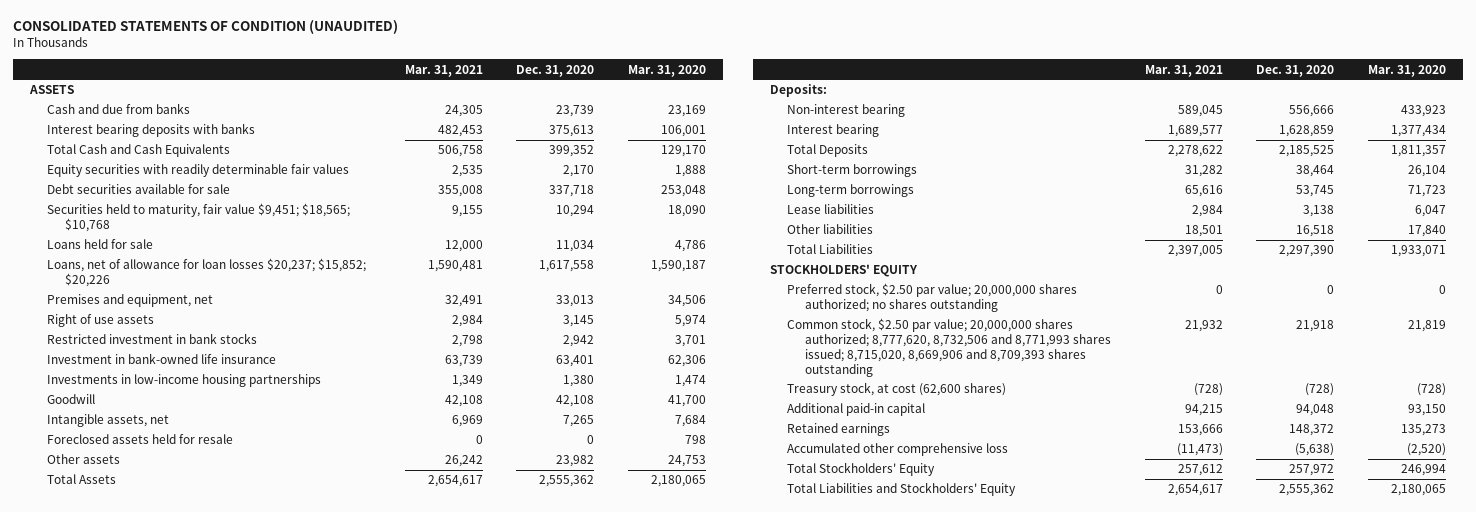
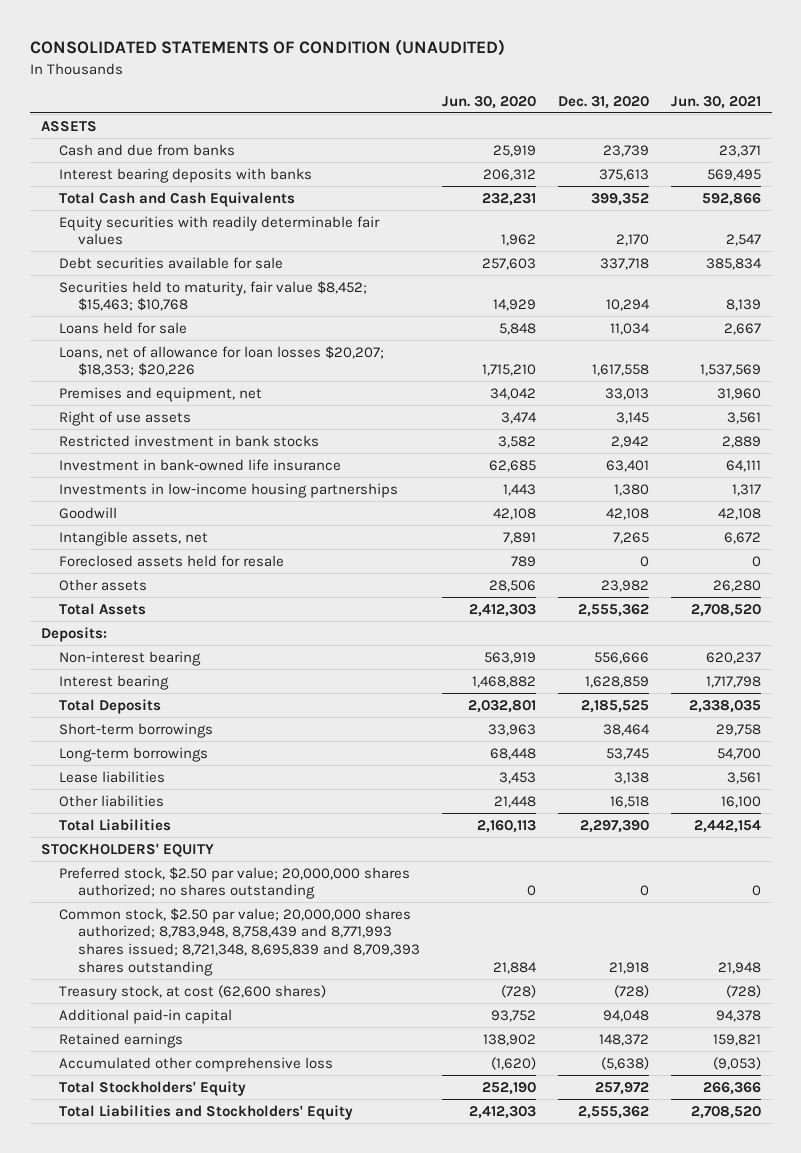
[404,64,483,77] Mar. 31, 2021 -> none
[628,64,707,77] Mar. 31, 2020 -> none
none -> [442,95,537,109] Jun. 30, 2020
none -> [670,95,761,109] Jun. 30, 2021
[47,203,351,232] Securities held to maturity, fair value $9,451; $18,565; $10,768 -> [59,280,368,312] Securities held to maturity, fair value $8,452; $15,463; $10,768
[47,258,367,287] Loans, net of allowance for loan losses $20,237; $15,852; $20,226 -> [59,345,385,377] Loans, net of allowance for loan losses $20,207; $18,353; $20,226
[787,318,1112,377] Common stock, $2.50 par value; 20,000,000 shares authorized; 8,777,620, 8,732,506 and 8,771,993 shares issued; 8,715,020, 8,669,906 and 8,709,393 shares outstanding -> [59,907,421,976] Common stock, $2.50 par value; 20,000,000 shares authorized; 8,783,948, 8,758,439 and 8,771,993 shares issued; 8,721,348, 8,695,839 and 8,709,393 shares outstanding

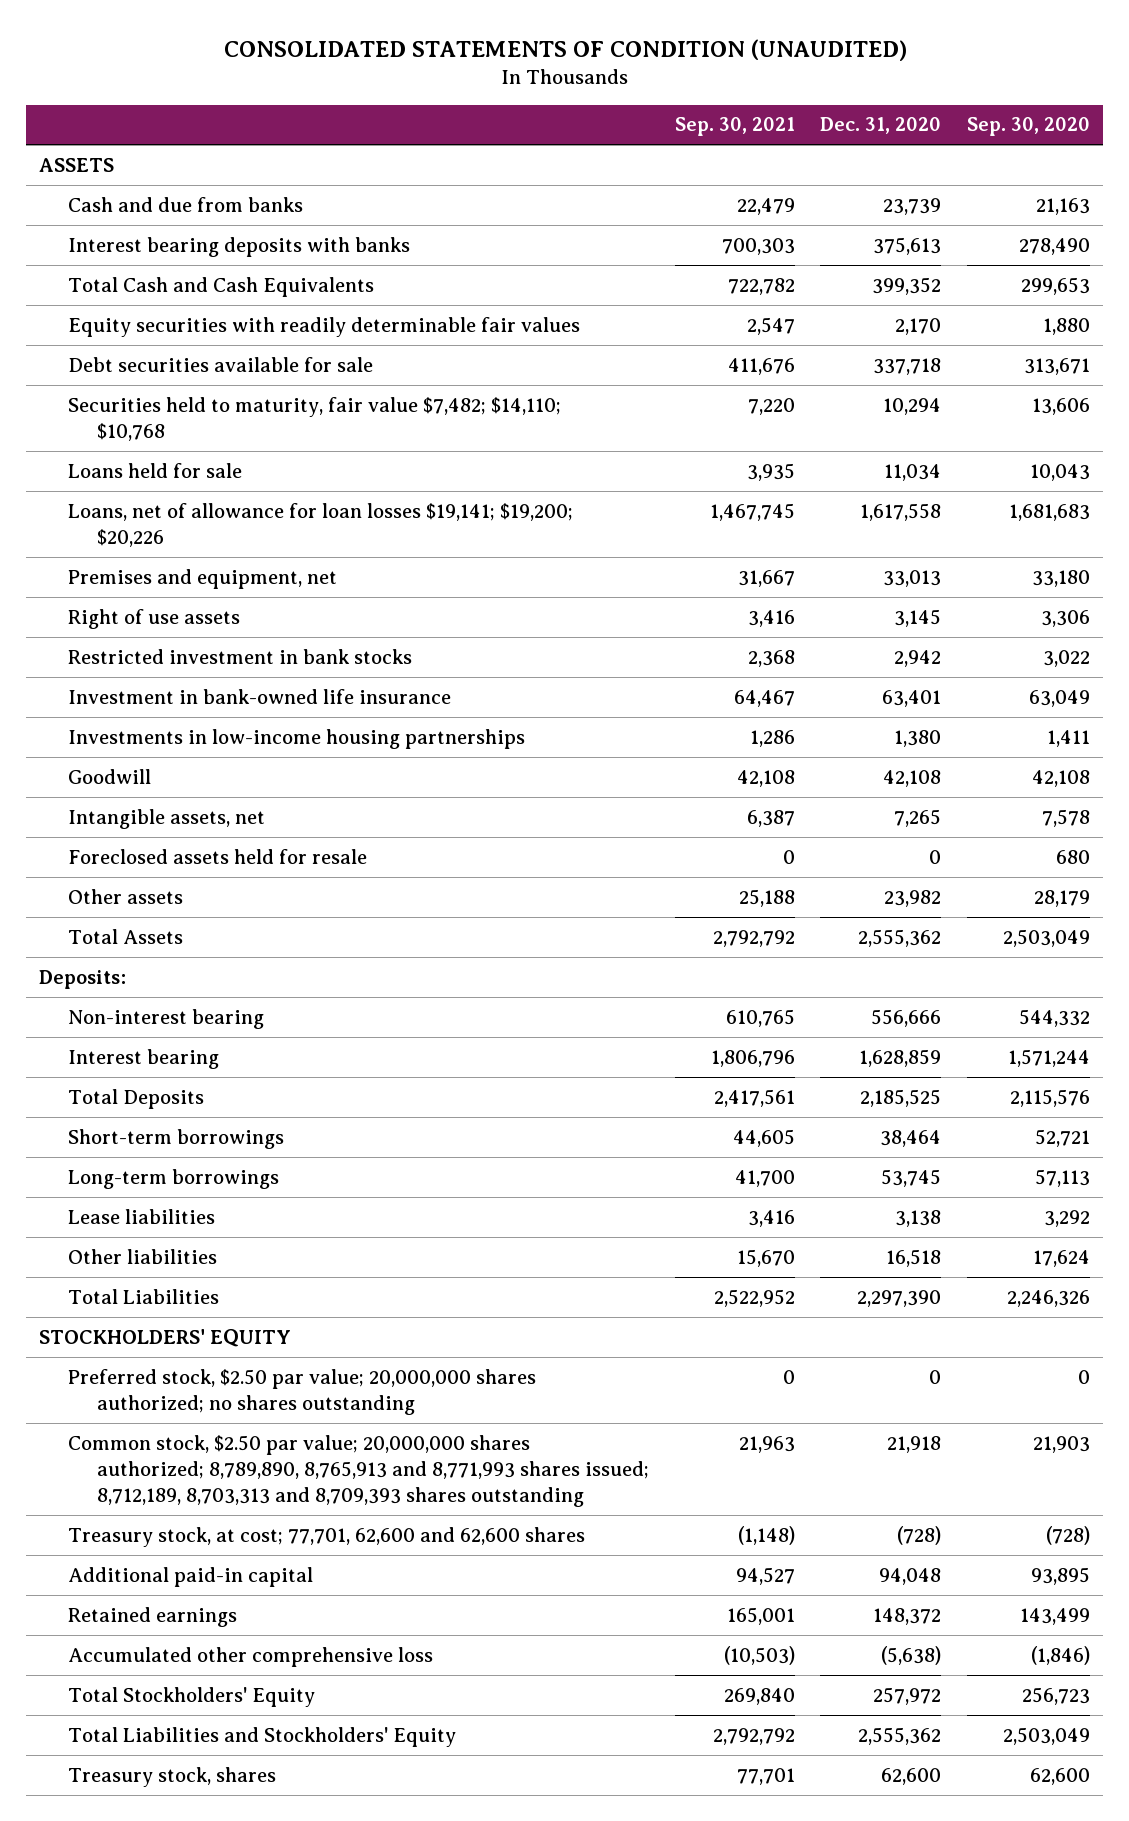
[442,95,537,109] Jun. 30, 2020 -> none
[670,95,761,109] Jun. 30, 2021 -> none
none -> [674,117,795,137] Sep. 30, 2021
none -> [967,117,1091,137] Sep. 30, 2020
[59,280,368,312] Securities held to maturity, fair value $8,452; $15,463; $10,768 -> [67,396,561,441] Securities held to maturity, fair value $7,482; $14,110; $10,768
[59,345,385,377] Loans, net of allowance for loan losses $20,207; $18,353; $20,226 -> [67,502,573,547] Loans, net of allowance for loan losses $19,141; $19,200; $20,226
[59,907,421,976] Common stock, $2.50 par value; 20,000,000 shares authorized; 8,783,948, 8,758,439 and 8,771,993 shares issued; 8,721,348, 8,695,839 and 8,709,393 shares outstanding -> [67,1434,649,1508] Common stock, $2.50 par value; 20,000,000 shares authorized; 8,789,890, 8,765,913 and 8,771,993 shares issued; 8,712,189, 8,703,313 and 8,709,393 shares outstanding
[59,984,327,1000] Treasury stock, at cost (62,600 shares) -> [67,1526,585,1547] Treasury stock, at cost; 77,701, 62,600 and 62,600 shares
none -> [67,1766,276,1787] Treasury stock, shares

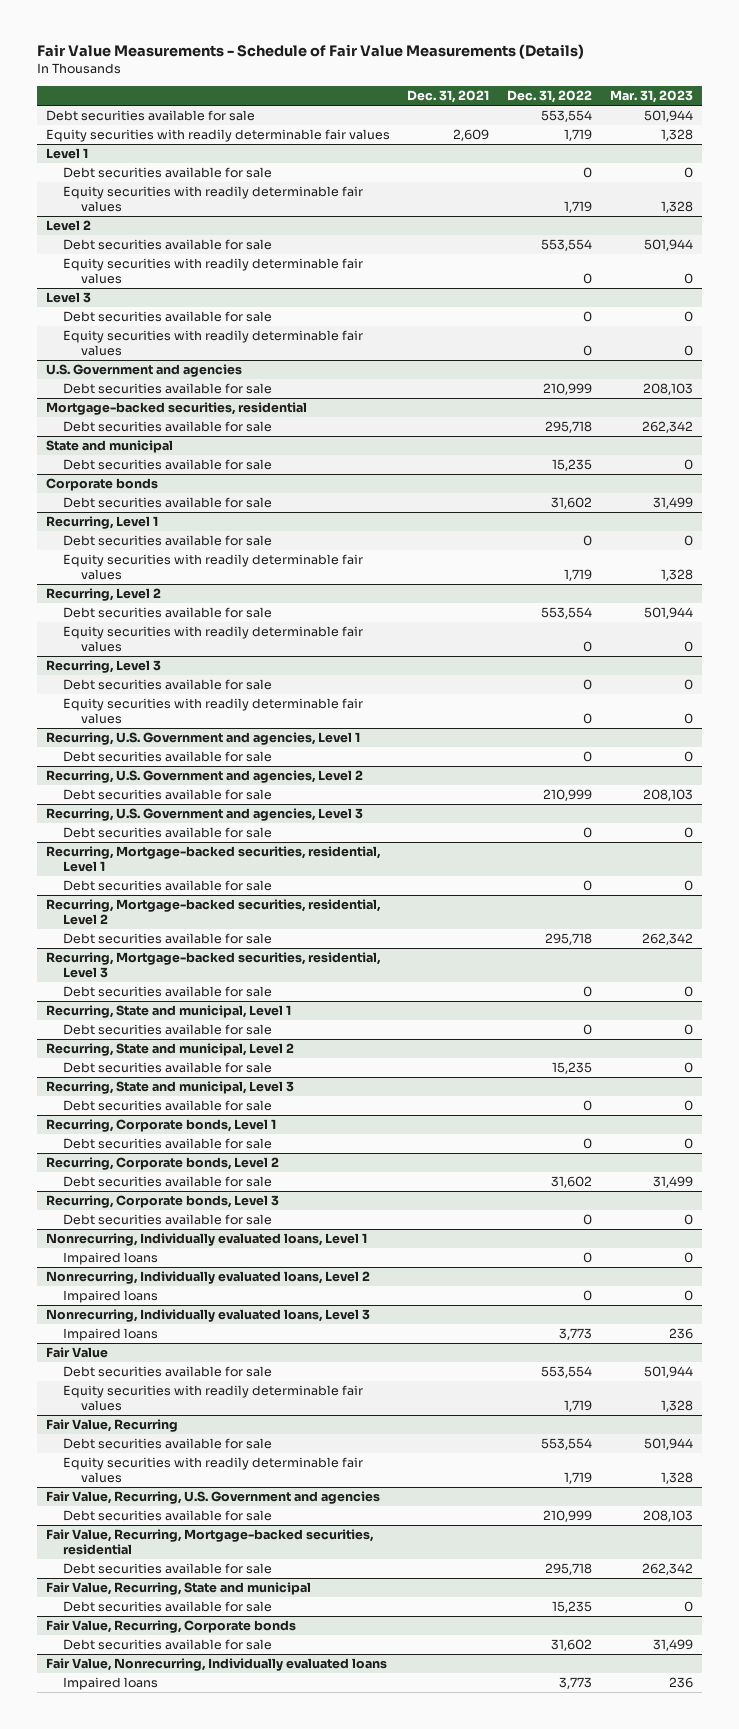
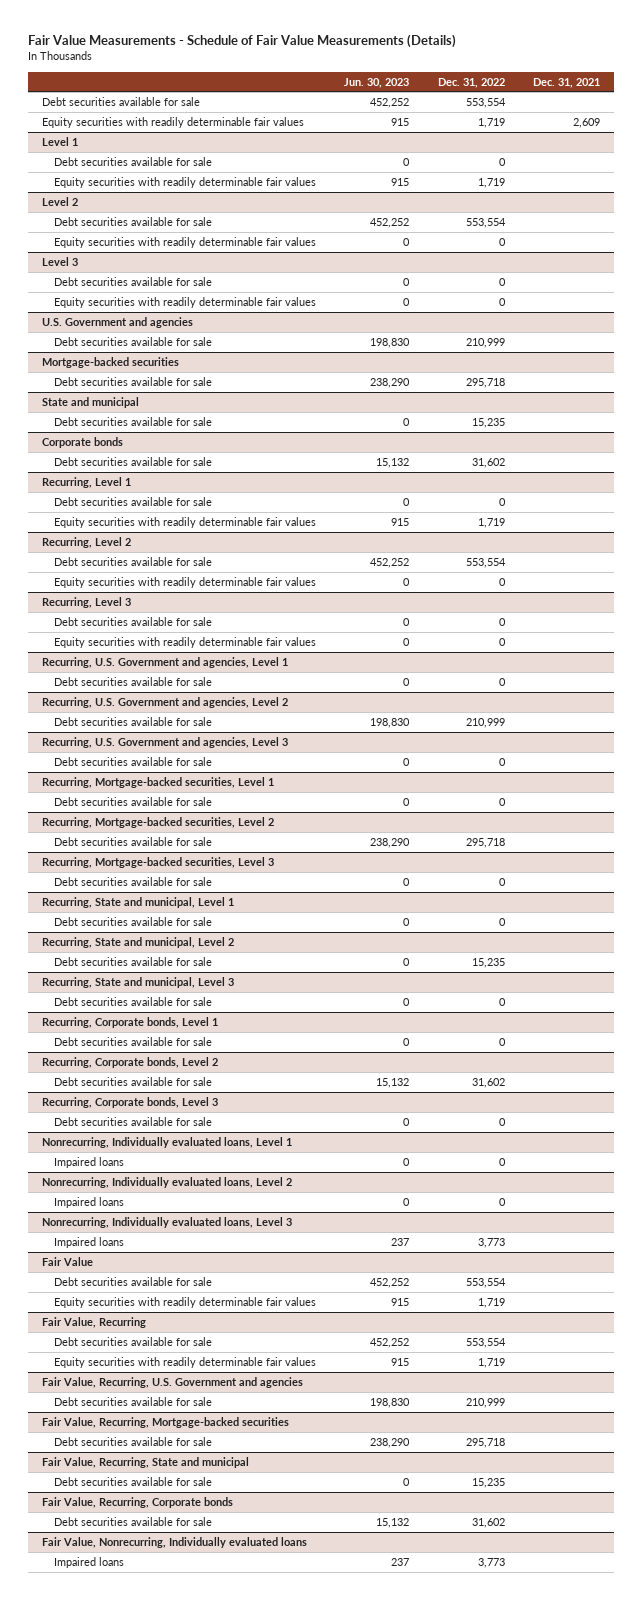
[609,90,693,104] Mar. 31, 2023 -> none
none -> [344,77,410,88] Jun. 30, 2023
[45,402,307,416] Mortgage-backed securities, residential -> [42,356,180,368] Mortgage-backed securities
[45,846,381,873] Recurring, Mortgage-backed securities, residential, Level 1 -> [42,776,275,788] Recurring, Mortgage-backed securities, Level 1
[45,899,381,926] Recurring, Mortgage-backed securities, residential, Level 2 -> [42,816,275,828] Recurring, Mortgage-backed securities, Level 2
[45,952,381,979] Recurring, Mortgage-backed securities, residential, Level 3 -> [42,856,275,868] Recurring, Mortgage-backed securities, Level 3
[45,1529,374,1556] Fair Value, Recurring, Mortgage-backed securities, residential -> [42,1416,290,1428] Fair Value, Recurring, Mortgage-backed securities

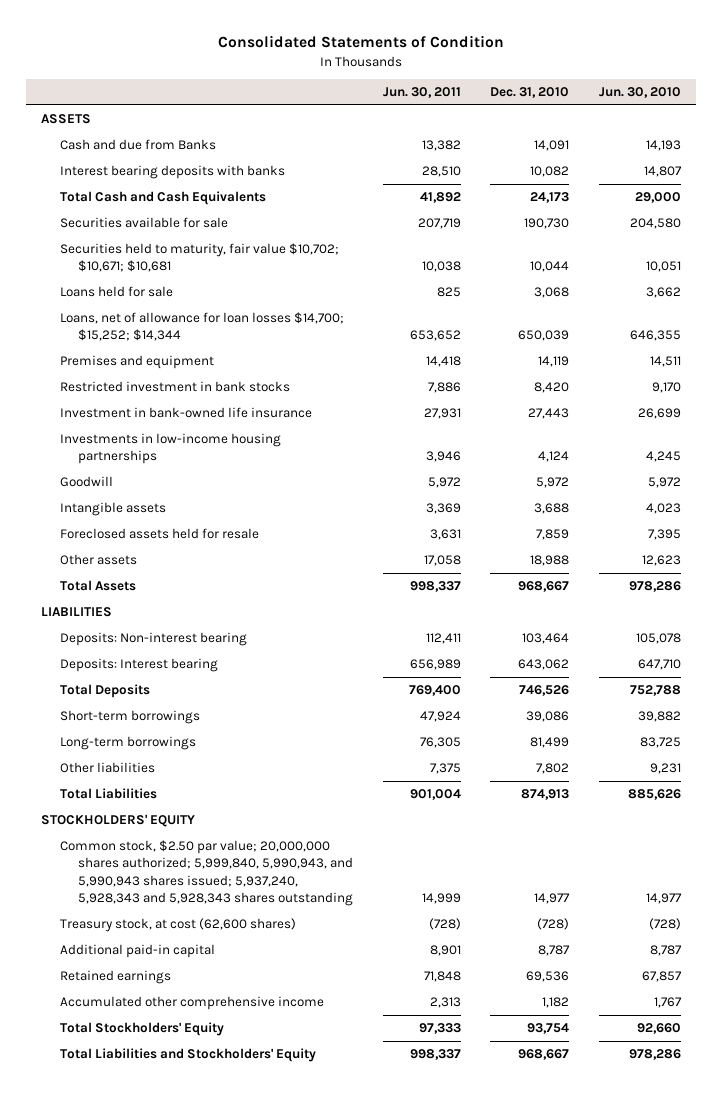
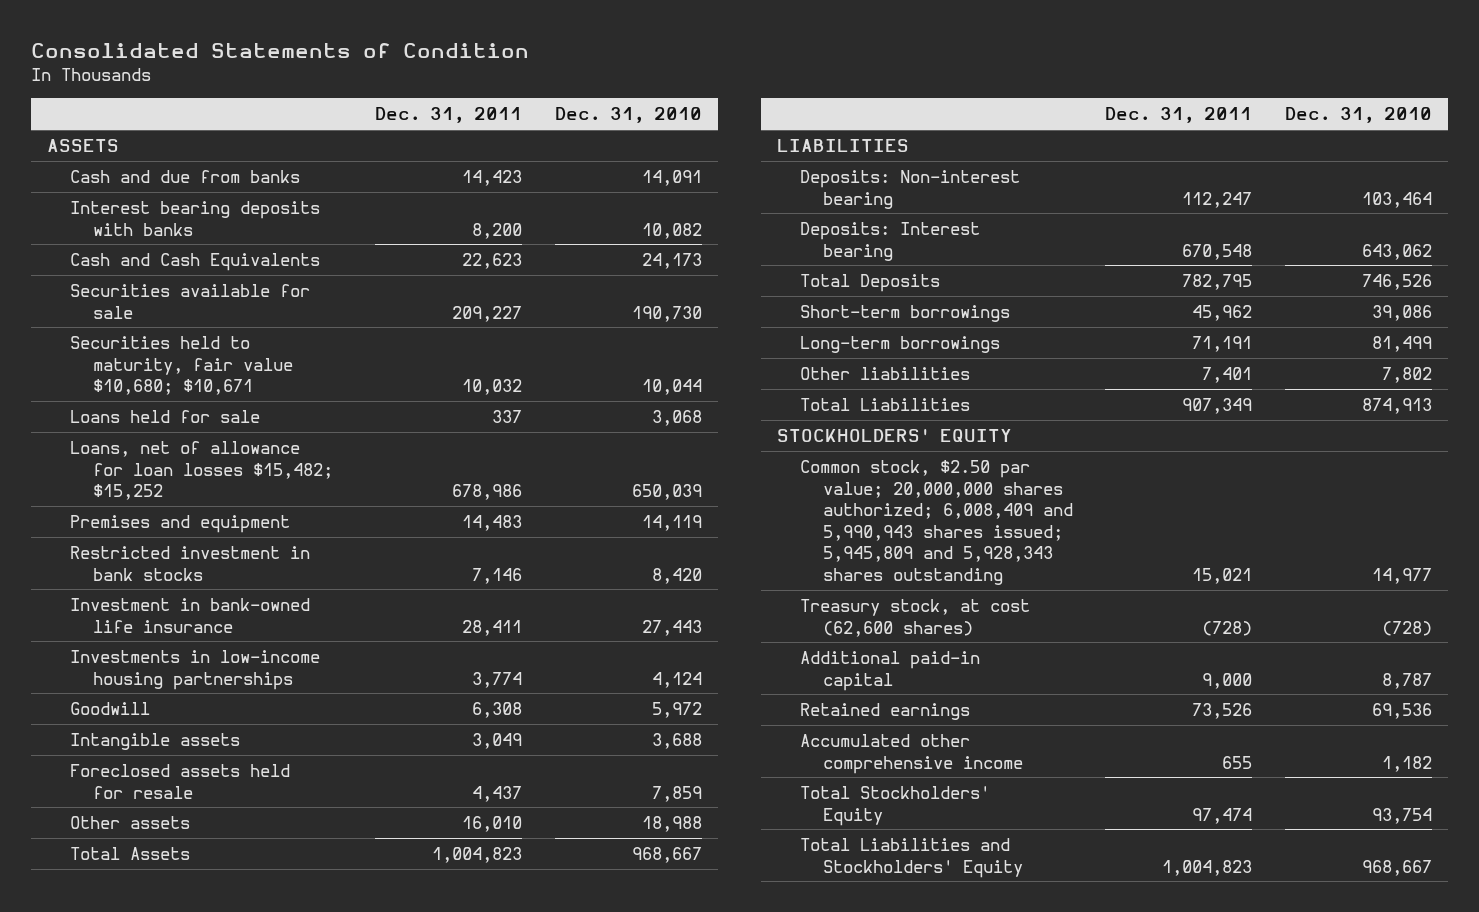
[382,87,461,99] Jun. 30, 2011 -> none
[599,87,682,99] Jun. 30, 2010 -> none
none -> [375,107,523,124] Dec. 31, 2011
[59,139,216,151] Cash and due from Banks -> [70,169,301,183] Cash and due from banks
[59,191,266,206] Total Cash and Cash Equivalents -> [70,252,321,271] Cash and Cash Equivalents
[59,243,339,273] Securities held to maturity, fair value $10,702; $10,671; $10,681 -> [70,335,293,396] Securities held to maturity, fair value $10,680; $10,671
[59,312,344,342] Loans, net of allowance for loan losses $14,700; $15,252; $14,344 -> [70,440,333,501] Loans, net of allowance for loan losses $15,482; $15,252
[59,840,353,907] Common stock, $2.50 par value; 20,000,000 shares authorized; 5,999,840, 5,990,943, and 5,990,943 shares issued; 5,937,240, 5,928,343 and 5,928,343 shares outstanding -> [800,459,1073,585] Common stock, $2.50 par value; 20,000,000 shares authorized; 6,008,409 and 5,990,943 shares issued; 5,945,809 and 5,928,343 shares outstanding

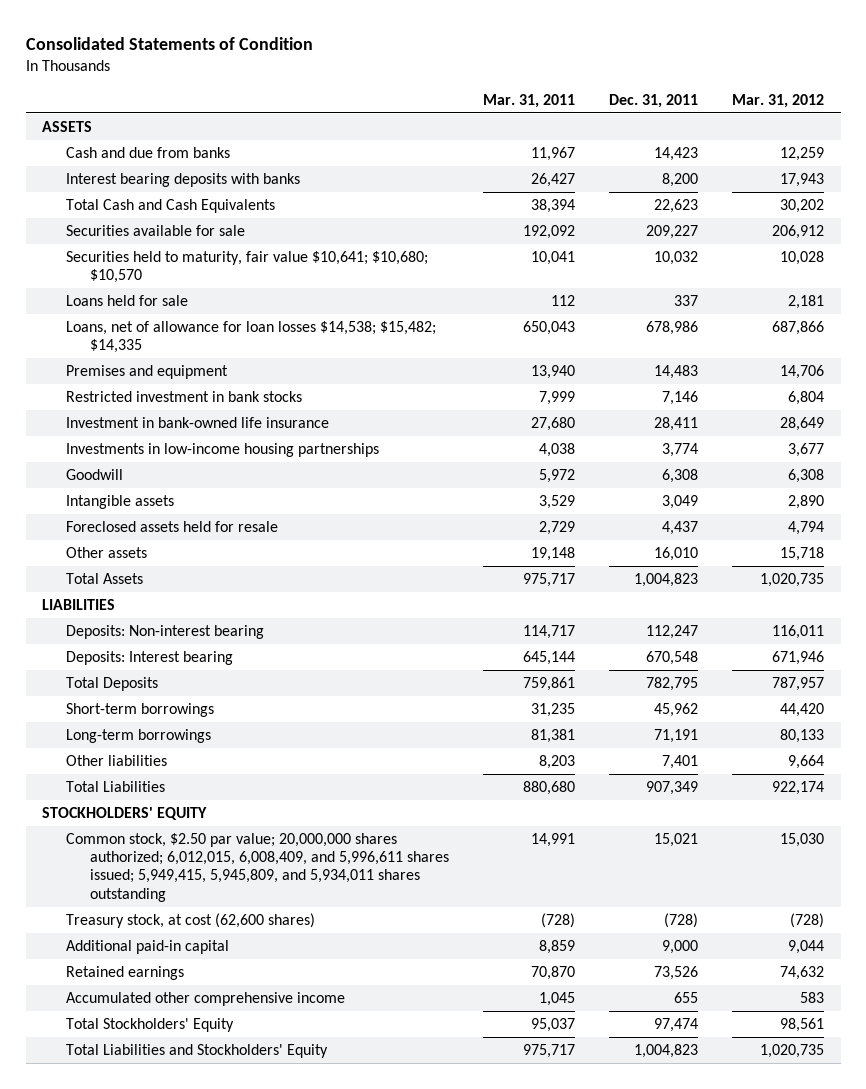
[554,107,702,124] Dec. 31, 2010 -> none
none -> [483,93,576,108] Mar. 31, 2011
none -> [731,93,824,108] Mar. 31, 2012
[70,252,321,271] Cash and Cash Equivalents -> [66,199,276,214] Total Cash and Cash Equivalents
[70,335,293,396] Securities held to maturity, fair value $10,680; $10,671 -> [66,251,429,284] Securities held to maturity, fair value $10,641; $10,680; $10,570
[70,440,333,501] Loans, net of allowance for loan losses $15,482; $15,252 -> [66,321,437,354] Loans, net of allowance for loan losses $14,538; $15,482; $14,335
[800,459,1073,585] Common stock, $2.50 par value; 20,000,000 shares authorized; 6,008,409 and 5,990,943 shares issued; 5,945,809 and 5,928,343 shares outstanding -> [66,833,450,902] Common stock, $2.50 par value; 20,000,000 shares authorized; 6,012,015, 6,008,409, and 5,996,611 shares issued; 5,949,415, 5,945,809, and 5,934,011 shares outstanding

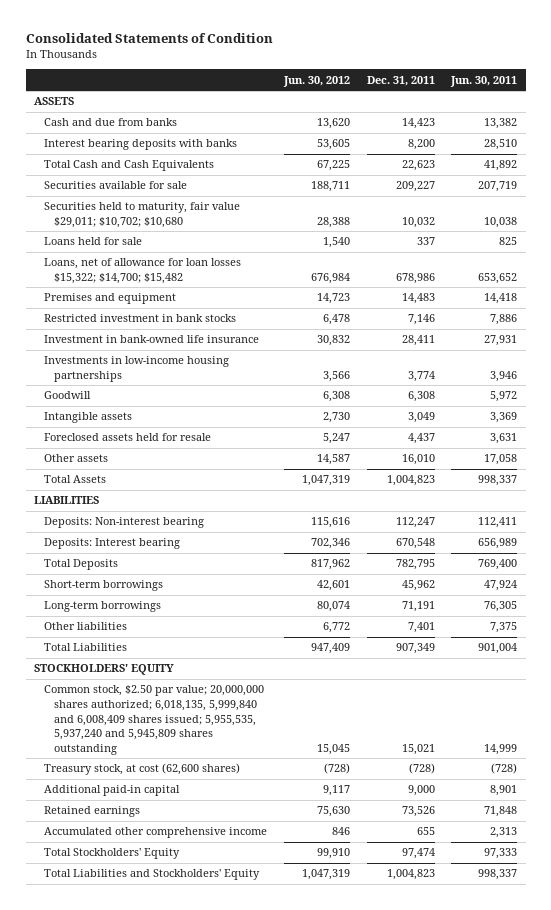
[483,93,576,108] Mar. 31, 2011 -> none
[731,93,824,108] Mar. 31, 2012 -> none
none -> [282,75,350,87] Jun. 30, 2012
none -> [450,75,518,87] Jun. 30, 2011
[66,251,429,284] Securities held to maturity, fair value $10,641; $10,680; $10,570 -> [44,202,241,228] Securities held to maturity, fair value $29,011; $10,702; $10,680
[66,321,437,354] Loans, net of allowance for loan losses $14,538; $15,482; $14,335 -> [44,258,242,284] Loans, net of allowance for loan losses $15,322; $14,700; $15,482
[66,833,450,902] Common stock, $2.50 par value; 20,000,000 shares authorized; 6,012,015, 6,008,409, and 5,996,611 shares issued; 5,949,415, 5,945,809, and 5,934,011 shares outstanding -> [44,685,265,755] Common stock, $2.50 par value; 20,000,000 shares authorized; 6,018,135, 5,999,840 and 6,008,409 shares issued; 5,955,535, 5,937,240 and 5,945,809 shares outstanding

